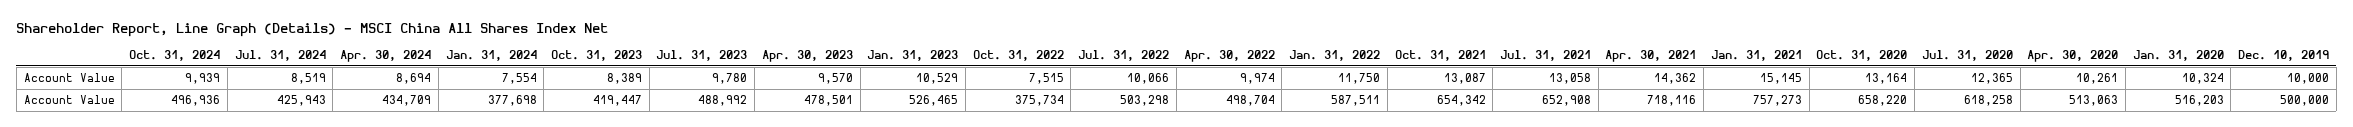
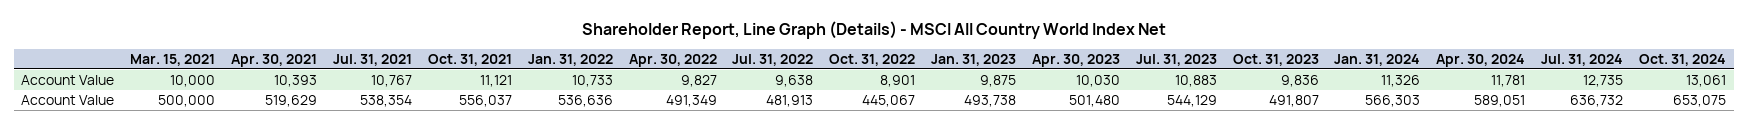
[16,23,609,38] Shareholder Report, Line Graph (Details) - MSCI China All Shares Index Net -> [581,21,1166,40] Shareholder Report, Line Graph (Details) - MSCI All Country World Index Net
[1710,50,1802,62] Jan. 31, 2021 -> none
[1816,50,1908,62] Oct. 31, 2020 -> none
[1921,50,2013,62] Jul. 31, 2020 -> none
[2027,50,2119,63] Apr. 30, 2020 -> none
[2132,50,2224,62] Jan. 31, 2020 -> none
[2238,50,2330,62] Dec. 10, 2019 -> none
none -> [130,53,216,66] Mar. 15, 2021
[185,72,221,84] 9,939 -> [1685,75,1726,88] 13,061
[290,72,326,84] 8,519 -> [1583,75,1624,88] 12,735
[396,72,432,84] 8,694 -> [1491,75,1526,88] 11,781
[501,72,537,84] 7,554 -> [1381,75,1421,88] 11,326
[606,72,642,84] 8,389 -> [1280,75,1319,88] 9,836
[712,72,748,84] 9,780 -> [1174,75,1217,88] 10,883
[817,72,853,84] 9,570 -> [1075,75,1120,88] 10,030
[916,72,959,84] 10,529 -> [980,75,1017,88] 9,875
[1028,72,1064,84] 7,515 -> [880,75,916,88] 8,901
[1127,72,1170,84] 10,066 -> [775,75,814,88] 9,638
[1239,72,1275,84] 9,974 -> [680,75,717,88] 9,827
[1338,72,1381,84] 11,750 -> [571,75,613,88] 10,733
[1443,72,1486,84] 13,087 -> [479,75,512,88] 11,121
[1549,72,1592,84] 13,058 -> [370,75,412,88] 10,767
[1654,72,1697,84] 14,362 -> [274,75,318,88] 10,393
[171,94,221,106] 496,936 -> [1672,95,1726,108] 653,075
[276,94,326,106] 425,943 -> [1570,95,1624,108] 636,732
[382,94,432,106] 434,709 -> [1474,95,1526,108] 589,051
[487,94,537,106] 377,698 -> [1365,95,1421,108] 566,303
[592,94,642,106] 419,447 -> [1268,95,1319,108] 491,807
[698,94,748,106] 488,992 -> [1166,95,1217,108] 544,129
[803,94,853,106] 478,501 -> [1068,95,1120,108] 501,480
[909,94,959,106] 526,465 -> [964,95,1017,108] 493,738
[1014,94,1064,106] 375,734 -> [862,95,916,108] 445,067
[1120,94,1170,106] 503,298 -> [766,95,814,108] 481,913
[1225,94,1275,106] 498,704 -> [665,95,717,108] 491,349
[1331,94,1381,106] 587,511 -> [557,95,613,108] 536,636
[1436,94,1486,106] 654,342 -> [458,95,512,108] 556,037
[1542,94,1592,106] 652,908 -> [359,95,412,108] 538,354
[1647,94,1697,106] 718,116 -> [265,95,318,108] 519,629

